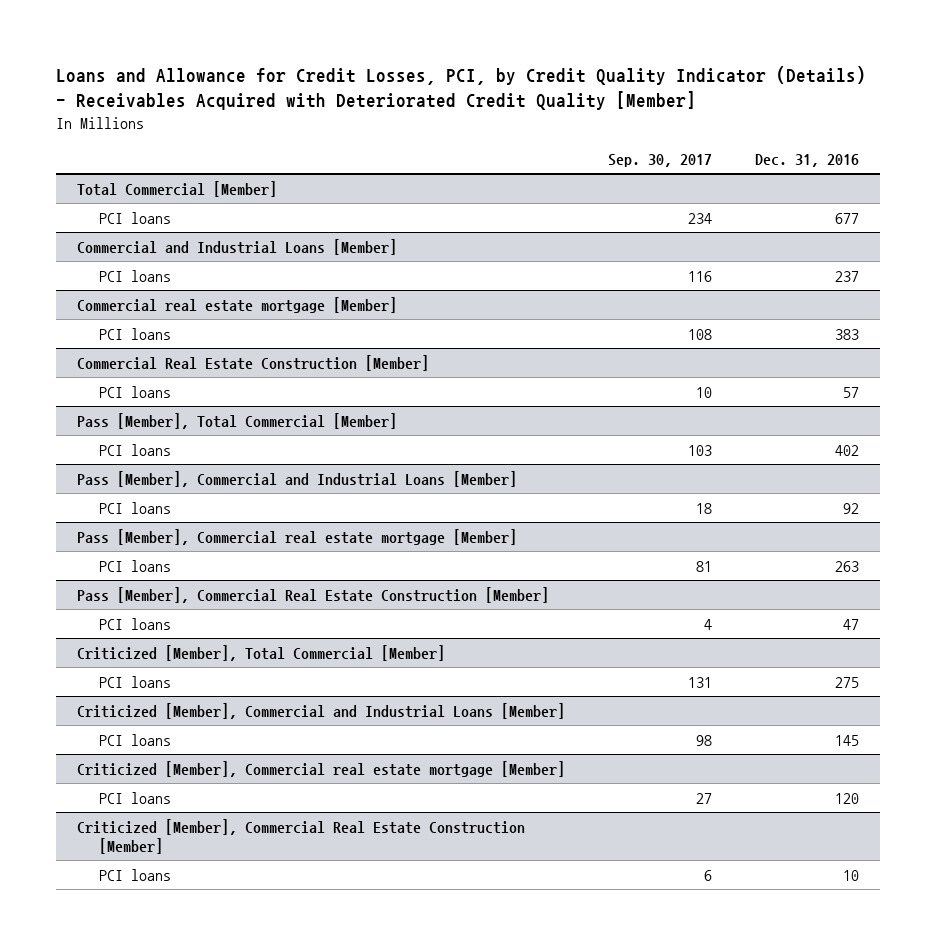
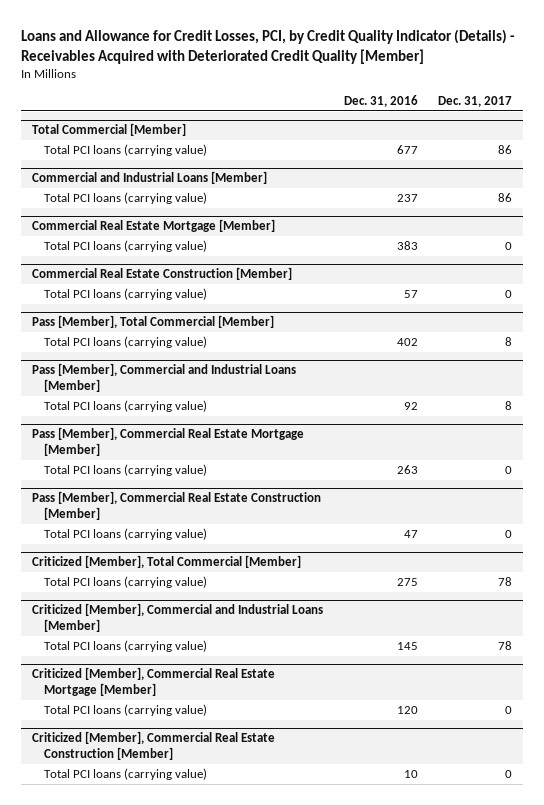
[608,153,713,167] Sep. 30, 2017 -> none
none -> [438,96,513,108] Dec. 31, 2017
[98,211,171,224] PCI loans -> [44,144,208,157] Total PCI loans (carrying value)
[98,269,171,282] PCI loans -> [44,192,208,205] Total PCI loans (carrying value)
[77,296,398,313] Commercial real estate mortgage [Member] -> [31,219,275,233] Commercial Real Estate Mortgage [Member]
[98,327,171,340] PCI loans -> [44,240,208,253] Total PCI loans (carrying value)
[98,385,171,398] PCI loans -> [44,288,208,301] Total PCI loans (carrying value)
[98,443,171,456] PCI loans -> [44,336,208,349] Total PCI loans (carrying value)
[98,501,171,514] PCI loans -> [44,400,208,413] Total PCI loans (carrying value)
[77,528,518,545] Pass [Member], Commercial real estate mortgage [Member] -> [31,427,304,457] Pass [Member], Commercial Real Estate Mortgage [Member]
[98,559,171,572] PCI loans -> [44,464,208,477] Total PCI loans (carrying value)
[98,617,171,630] PCI loans -> [44,528,208,541] Total PCI loans (carrying value)
[98,675,171,688] PCI loans -> [44,576,208,589] Total PCI loans (carrying value)
[98,733,171,746] PCI loans -> [44,640,208,653] Total PCI loans (carrying value)
[77,760,566,777] Criticized [Member], Commercial real estate mortgage [Member] -> [31,667,275,697] Criticized [Member], Commercial Real Estate Mortgage [Member]
[98,791,171,804] PCI loans -> [44,704,208,717] Total PCI loans (carrying value)
[98,868,171,881] PCI loans -> [44,768,208,781] Total PCI loans (carrying value)

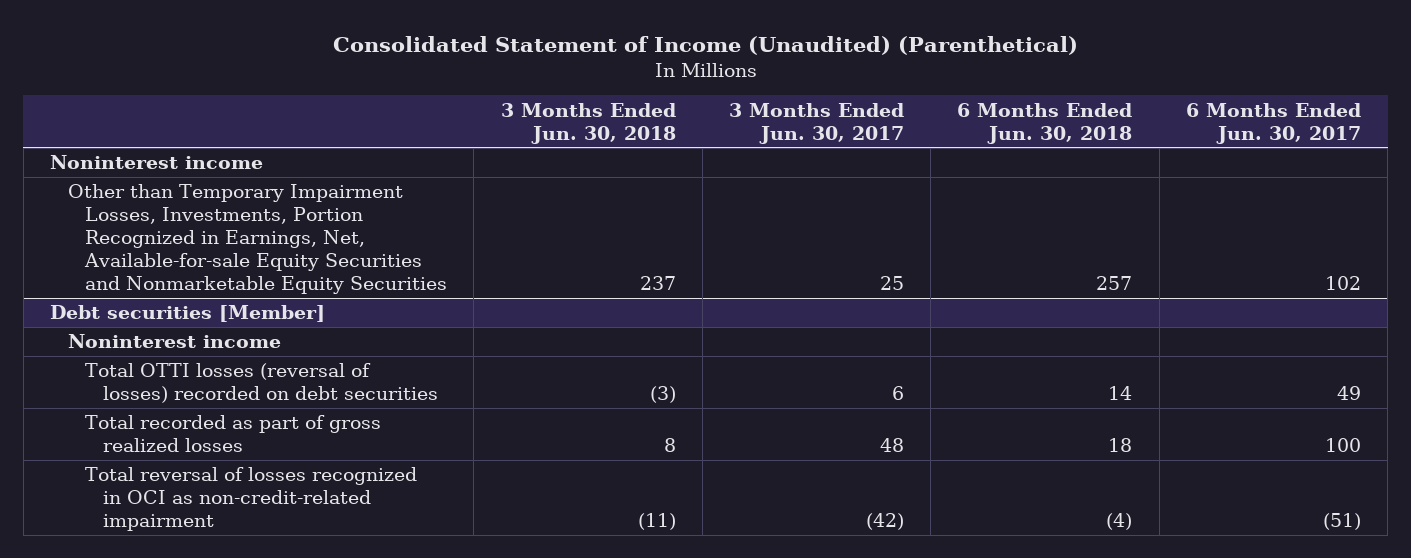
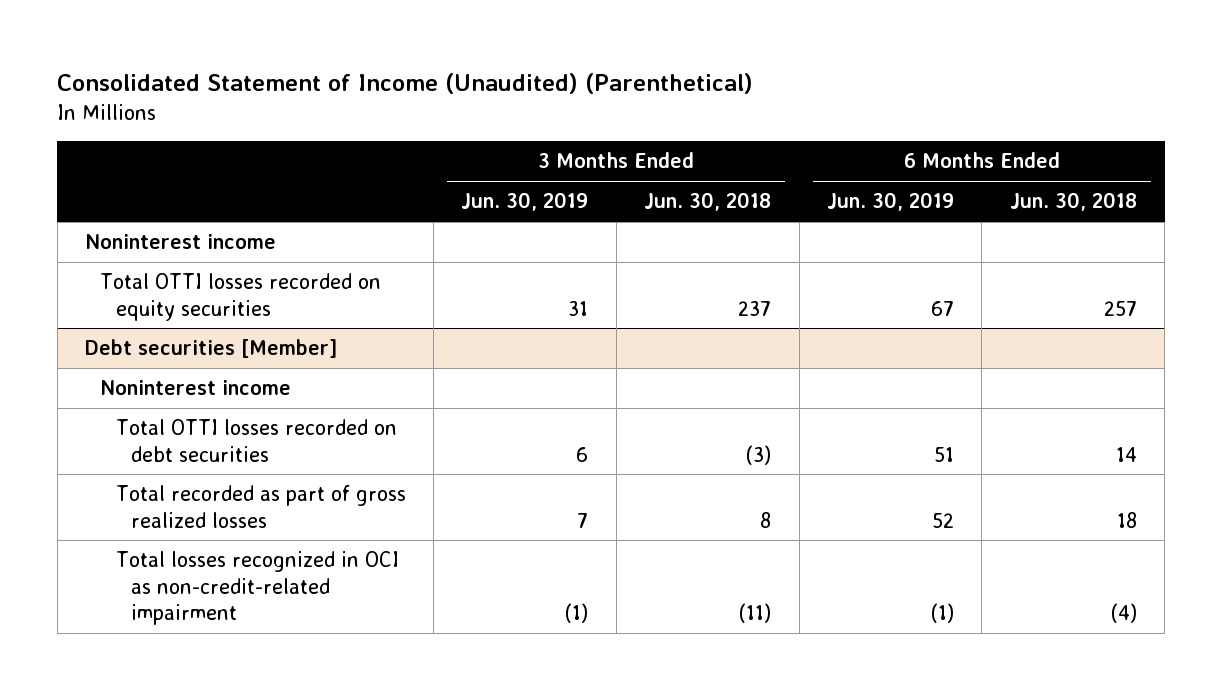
[729,102,905,144] 3 Months Ended Jun. 30, 2017 -> none
[1185,102,1361,144] 6 Months Ended Jun. 30, 2017 -> none
none -> [461,192,589,212] Jun. 30, 2019
none -> [826,192,954,212] Jun. 30, 2019
[67,184,448,294] Other than Temporary Impairment Losses, Investments, Portion Recognized in Earnings, Net, Available-for-sale Equity Securities and Nonmarketable Equity Securities -> [100,273,382,321] Total OTTI losses recorded on equity securities
[85,363,438,404] Total OTTI losses (reversal of losses) recorded on debt securities -> [115,419,397,462] Total OTTI losses recorded on debt securities
[85,467,418,532] Total reversal of losses recognized in OCI as non-credit-related impairment -> [115,551,399,626] Total losses recognized in OCI as non-credit-related impairment

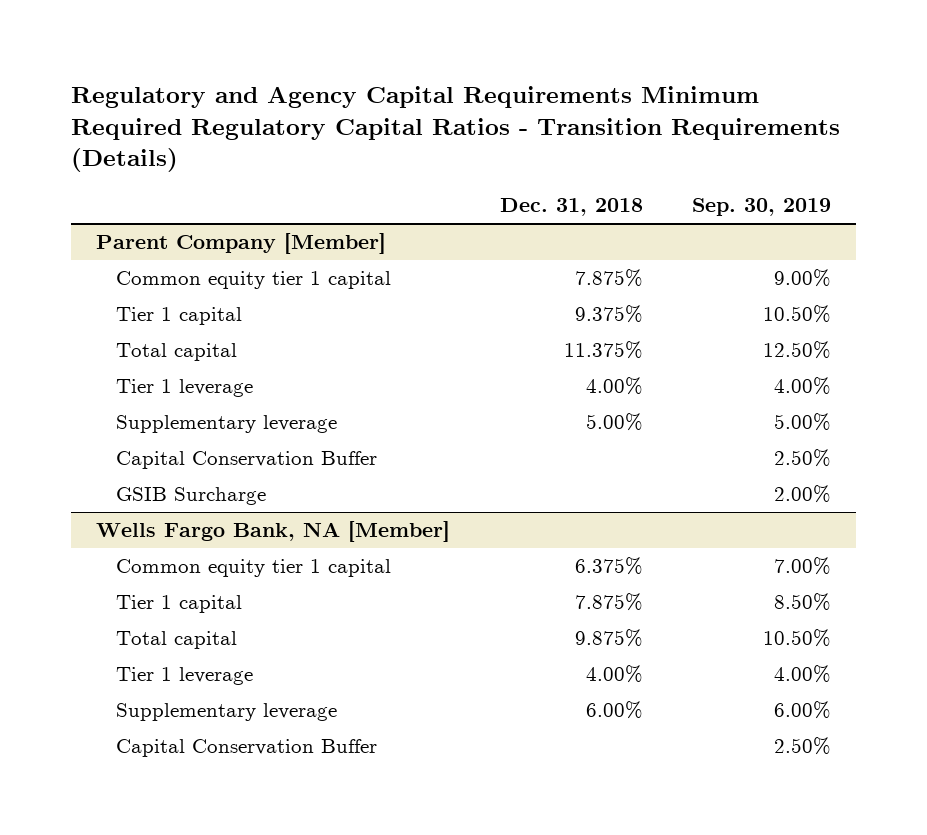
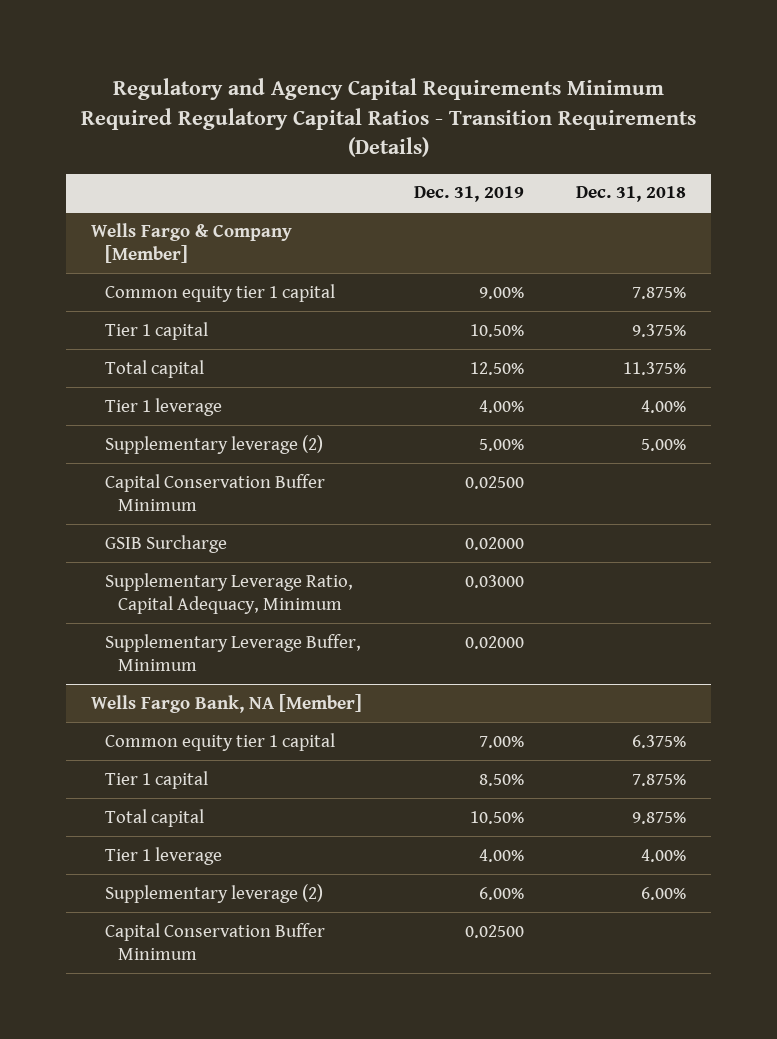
[692,198,832,217] Sep. 30, 2019 -> none
none -> [414,186,525,203] Dec. 31, 2019
[95,233,386,255] Parent Company [Member] -> [91,222,293,264] Wells Fargo & Company [Member]
[116,415,338,434] Supplementary leverage -> [104,434,323,454] Supplementary leverage (2)
[116,451,378,470] Capital Conservation Buffer -> [104,473,325,512] Capital Conservation Buffer Minimum
none -> [104,572,353,615] Supplementary Leverage Ratio, Capital Adequacy, Minimum
none -> [104,633,361,672] Supplementary Leverage Buffer, Minimum
[116,703,338,722] Supplementary leverage -> [104,883,323,903] Supplementary leverage (2)
[116,739,378,758] Capital Conservation Buffer -> [104,922,325,961] Capital Conservation Buffer Minimum

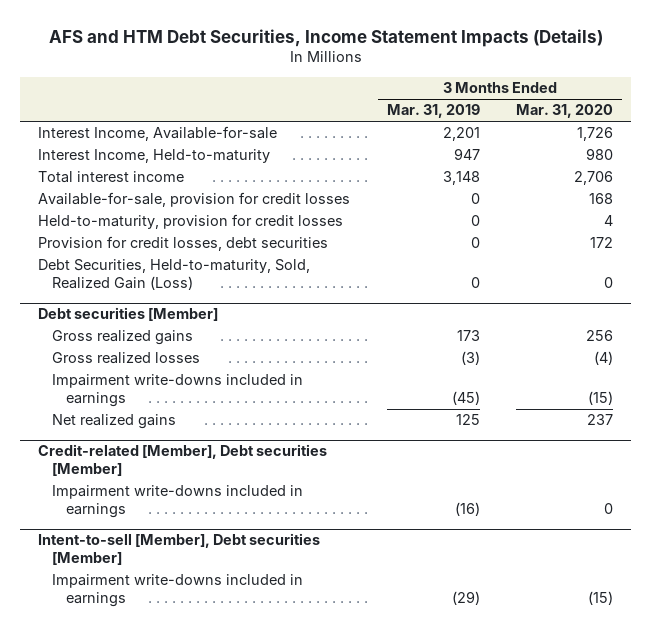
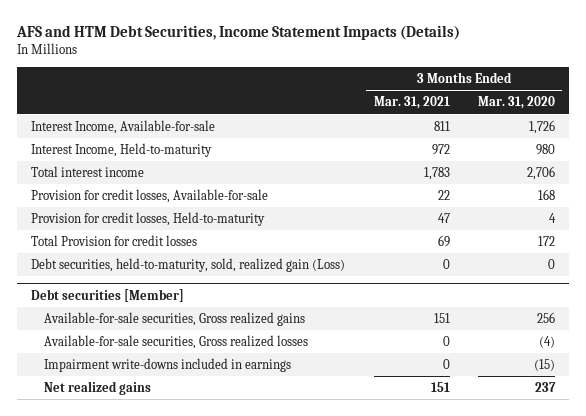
[386,104,480,119] Mar. 31, 2019 -> none
none -> [373,96,450,110] Mar. 31, 2021
[38,192,351,208] Available-for-sale, provision for credit losses -> [30,189,268,204] Provision for credit losses, Available-for-sale
[38,214,344,230] Held-to-maturity, provision for credit losses -> [30,212,265,227] Provision for credit losses, Held-to-maturity
[38,236,329,252] Provision for credit losses, debt securities -> [30,235,197,247] Total Provision for credit losses
[38,259,311,291] Debt Securities, Held-to-maturity, Sold, Realized Gain (Loss) -> [30,258,345,273] Debt securities, held-to-maturity, sold, realized gain (Loss)
[52,330,194,346] Gross realized gains -> [43,312,305,327] Available-for-sale securities, Gross realized gains
[52,352,201,365] Gross realized losses -> [43,335,308,350] Available-for-sale securities, Gross realized losses
[38,444,328,477] Credit-related [Member], Debt securities [Member] -> none
[52,485,304,519] Impairment write-downs included in earnings -> none
[38,533,321,566] Intent-to-sell [Member], Debt securities [Member] -> none
[52,574,304,608] Impairment write-downs included in earnings -> none

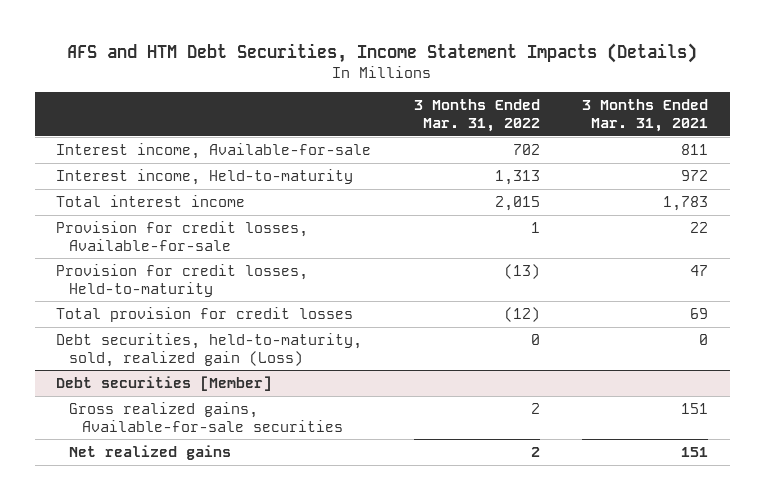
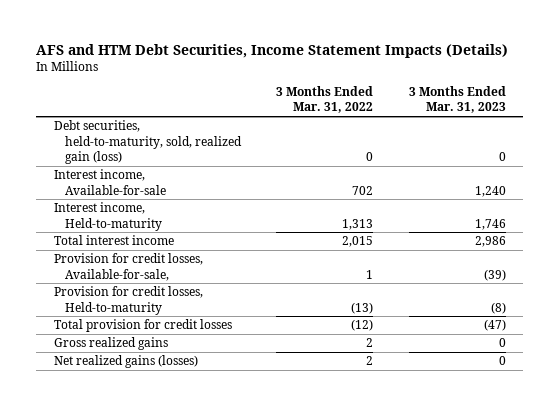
[582,99,709,133] 3 Months Ended Mar. 31, 2021 -> none
none -> [408,86,506,114] 3 Months Ended Mar. 31, 2023
none -> [53,120,243,164] Debt securities, held-to-maturity, sold, realized gain (loss)
[56,220,309,251] Provision for credit losses, Available-for-sale -> [53,253,203,281] Provision for credit losses, Available-for-sale,
[56,332,363,367] Debt securities, held-to-maturity, sold, realized gain (Loss) -> none
[56,375,273,391] Debt securities [Member] -> none
[69,401,344,432] Gross realized gains, Available-for-sale securities -> [53,337,168,351] Gross realized gains
[69,444,232,460] Net realized gains -> [53,355,198,369] Net realized gains (losses)

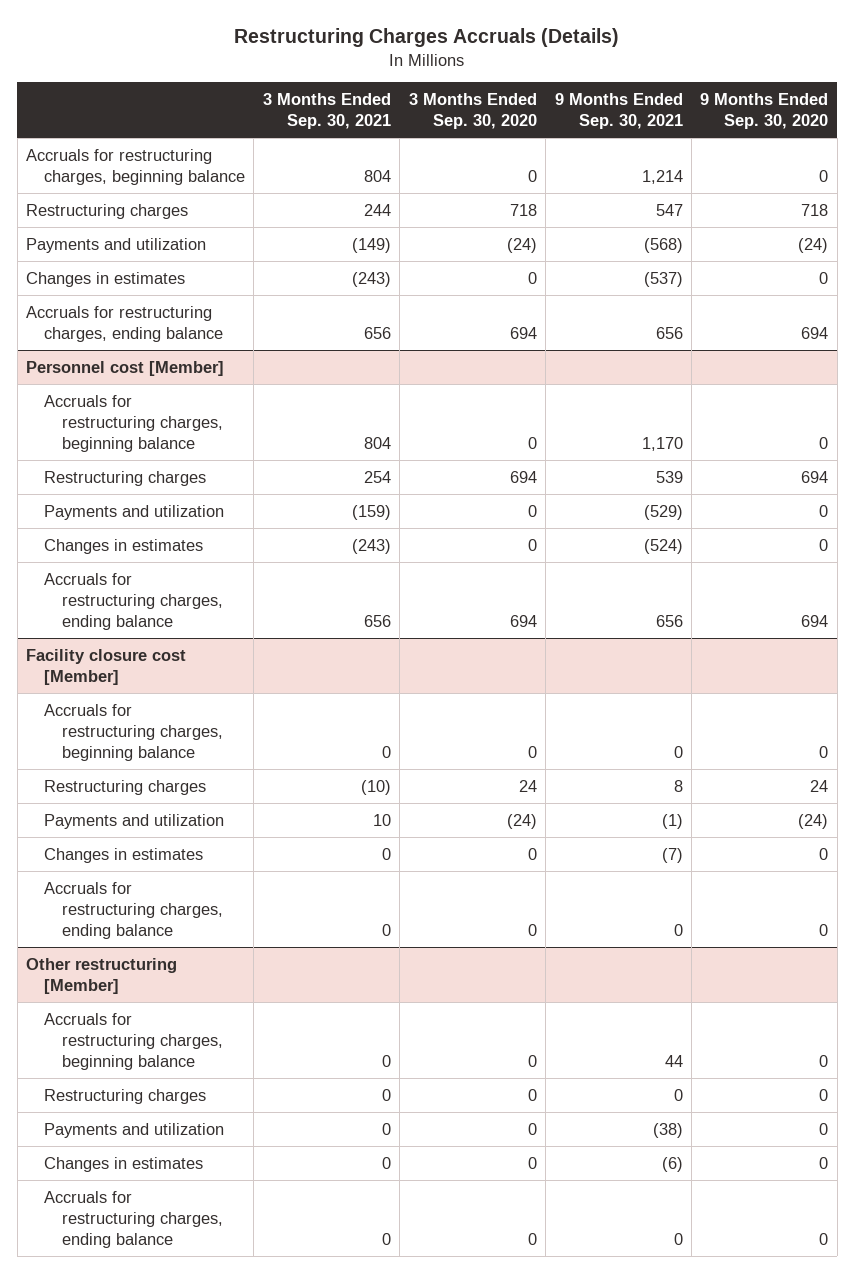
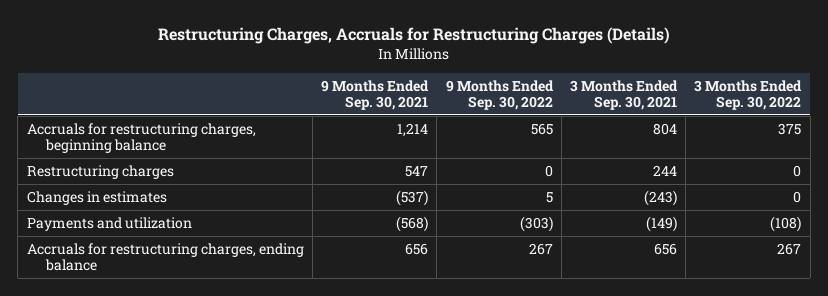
[234,28,620,48] Restructuring Charges Accruals (Details) -> [158,26,671,44] Restructuring Charges, Accruals for Restructuring Charges (Details)
[408,93,537,130] 3 Months Ended Sep. 30, 2020 -> none
[700,93,829,130] 9 Months Ended Sep. 30, 2020 -> none
none -> [445,79,554,110] 9 Months Ended Sep. 30, 2022
none -> [694,79,803,110] 3 Months Ended Sep. 30, 2022
[26,305,223,342] Accruals for restructuring charges, ending balance -> none
[26,360,225,376] Personnel cost [Member] -> none
[43,394,223,452] Accruals for restructuring charges, beginning balance -> none
[43,470,206,486] Restructuring charges -> none
[43,504,224,520] Payments and utilization -> none
[43,538,203,554] Changes in estimates -> none
[26,237,207,253] Payments and utilization -> [26,217,192,232] Payments and utilization
[26,648,187,685] Facility closure cost [Member] -> none
[43,703,223,761] Accruals for restructuring charges, beginning balance -> none
[43,779,206,795] Restructuring charges -> none
[43,813,224,829] Payments and utilization -> none
[43,847,203,863] Changes in estimates -> none
[43,881,223,939] Accruals for restructuring charges, ending balance -> none
[26,957,178,994] Other restructuring [Member] -> none
[43,1012,223,1070] Accruals for restructuring charges, beginning balance -> none
[43,1088,206,1104] Restructuring charges -> none
[43,1122,224,1138] Payments and utilization -> none
[43,1156,203,1172] Changes in estimates -> none
[43,1190,223,1248] Accruals for restructuring charges, ending balance -> none

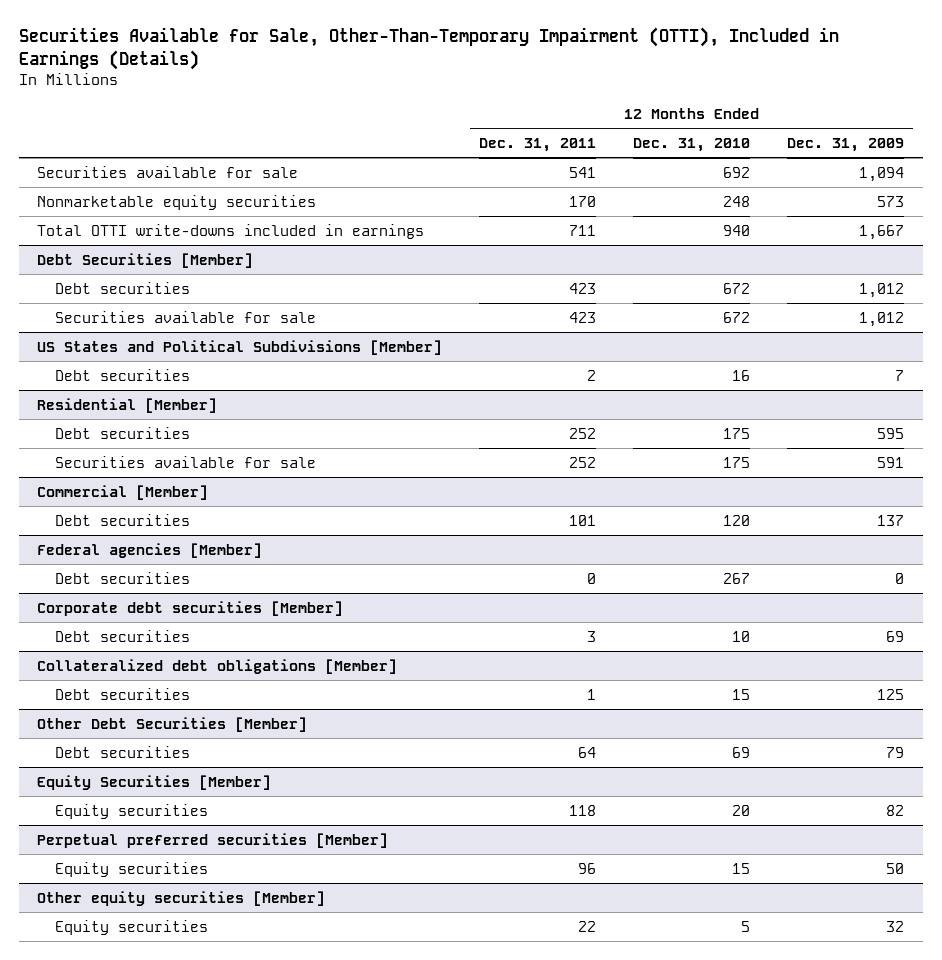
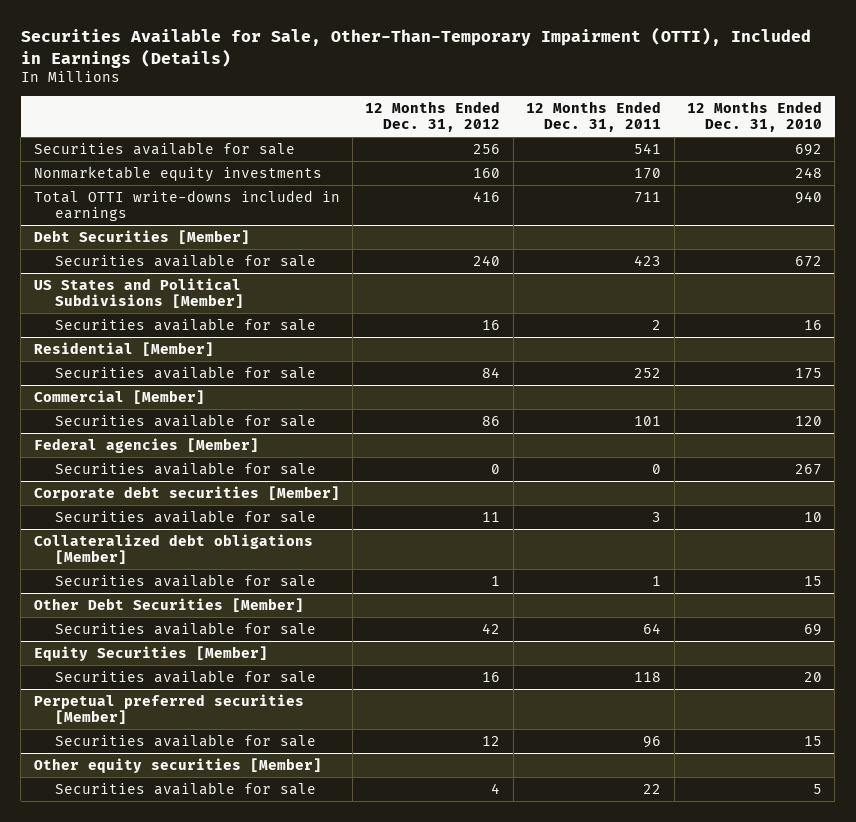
[787,138,905,153] Dec. 31, 2009 -> none
none -> [365,100,501,133] 12 Months Ended Dec. 31, 2012
[37,194,317,210] Nonmarketable equity securities -> [33,165,322,182] Nonmarketable equity investments
[55,281,191,294] Debt securities -> none
[55,368,191,381] Debt securities -> [54,317,316,331] Securities available for sale
[55,426,191,439] Debt securities -> none
[55,513,191,526] Debt securities -> [54,413,316,427] Securities available for sale
[55,571,191,584] Debt securities -> [54,461,316,475] Securities available for sale
[55,629,191,642] Debt securities -> none
none -> [54,509,316,523] Securities available for sale
[55,687,191,700] Debt securities -> [54,573,316,587] Securities available for sale
[55,745,191,758] Debt securities -> [54,621,316,635] Securities available for sale
[55,803,209,819] Equity securities -> [54,669,316,683] Securities available for sale
[55,861,209,877] Equity securities -> [54,733,316,747] Securities available for sale
[55,919,209,935] Equity securities -> [54,781,316,795] Securities available for sale

